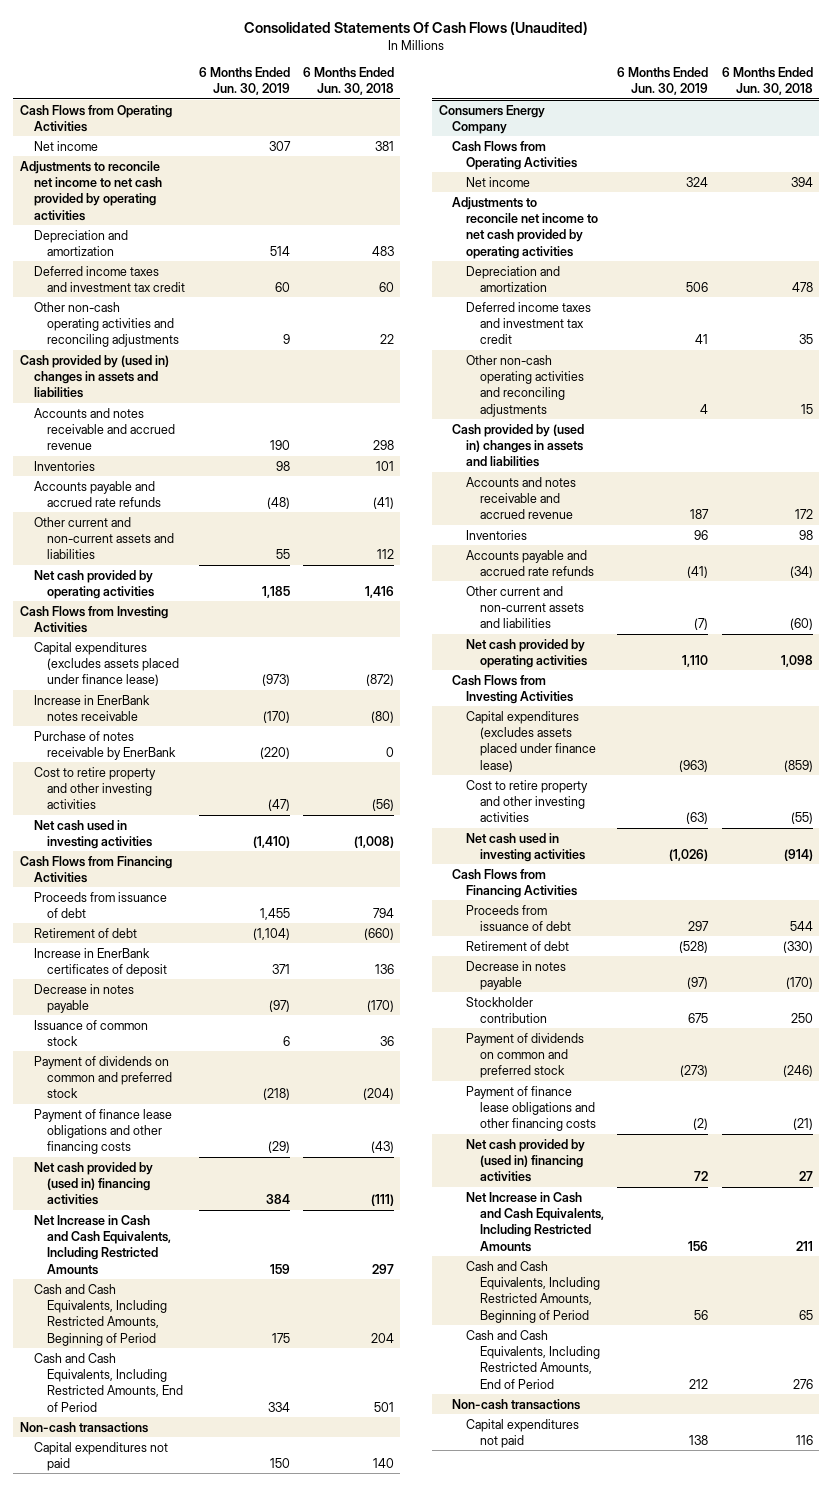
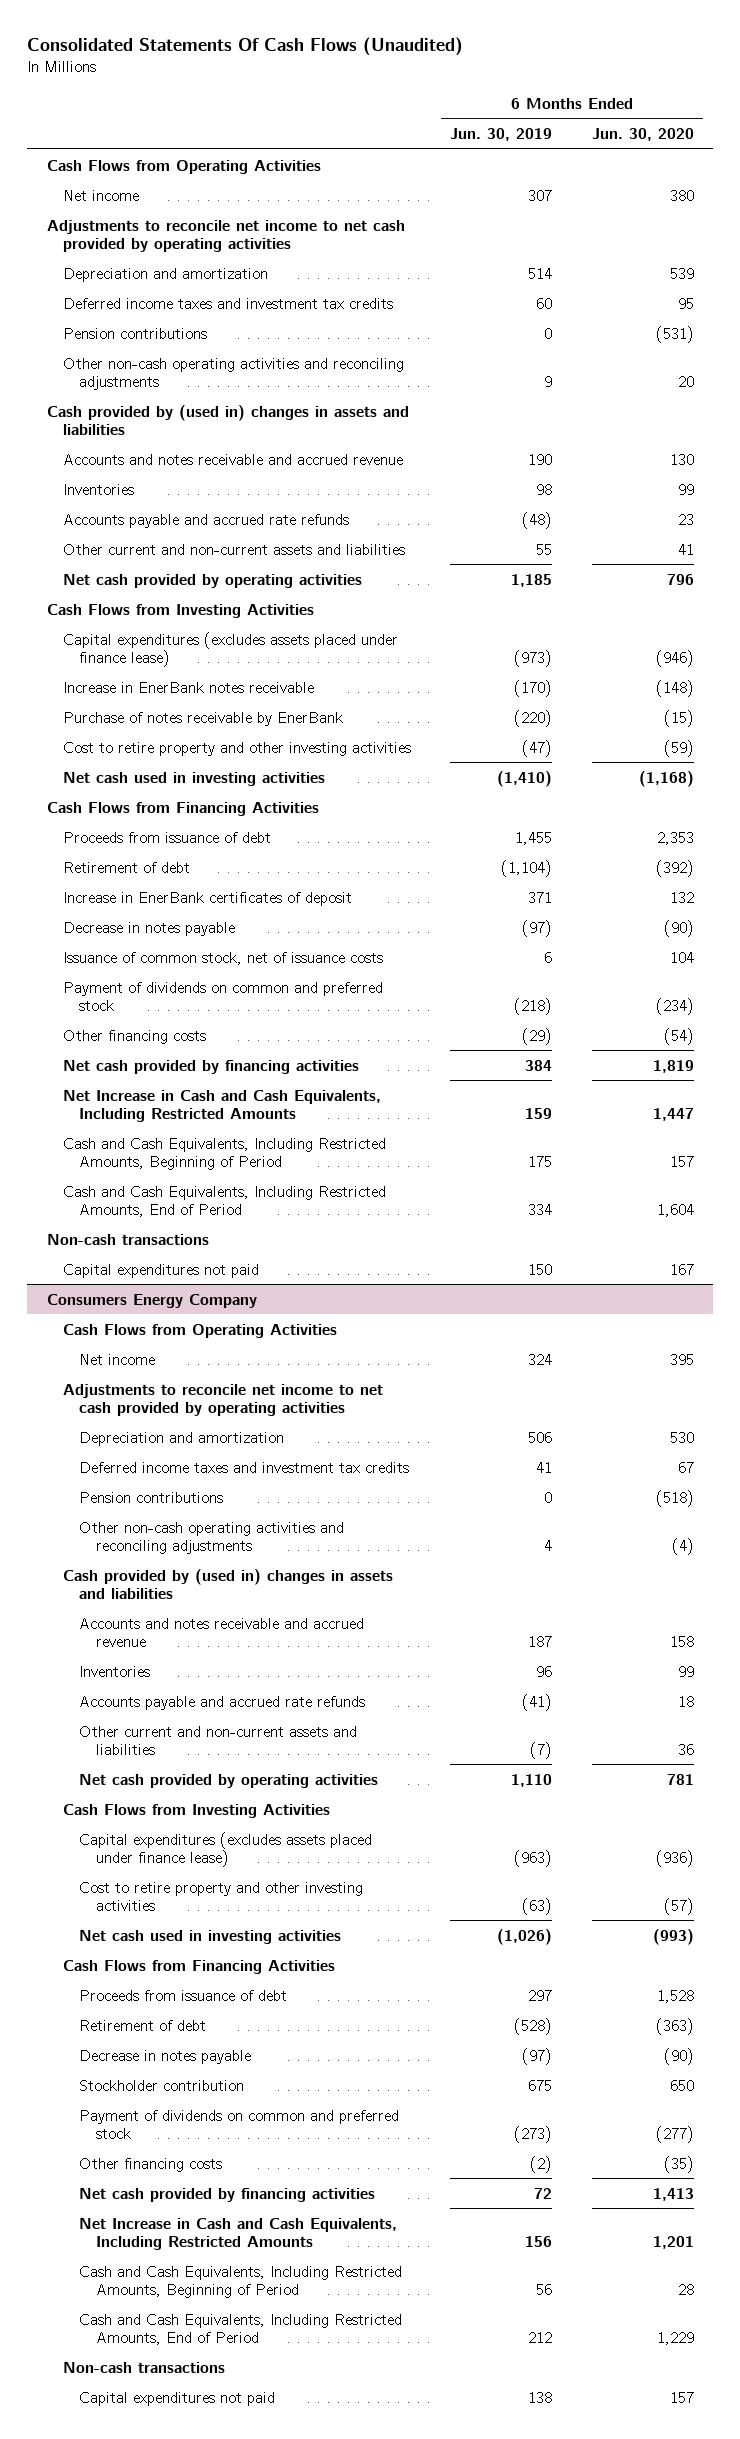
[302,67,394,96] 6 Months Ended Jun. 30, 2018 -> none
none -> [591,128,694,142] Jun. 30, 2020
[33,265,186,292] Deferred income taxes and investment tax credit -> [63,297,394,309] Deferred income taxes and investment tax credits
none -> [63,327,208,339] Pension contributions
[33,1019,148,1046] Issuance of common stock -> [63,951,384,965] Issuance of common stock, net of issuance costs
[33,1108,172,1155] Payment of finance lease obligations and other financing costs -> [63,1029,207,1044] Other financing costs
[33,1161,153,1206] Net cash provided by (used in) financing activities -> [63,1059,360,1074] Net cash provided by financing activities
[466,301,592,345] Deferred income taxes and investment tax credit -> [79,1461,410,1473] Deferred income taxes and investment tax credits
none -> [79,1491,224,1503] Pension contributions
[466,1085,596,1132] Payment of finance lease obligations and other financing costs -> [79,2157,223,2172] Other financing costs
[466,1138,586,1183] Net cash provided by (used in) financing activities -> [79,2187,376,2202] Net cash provided by financing activities

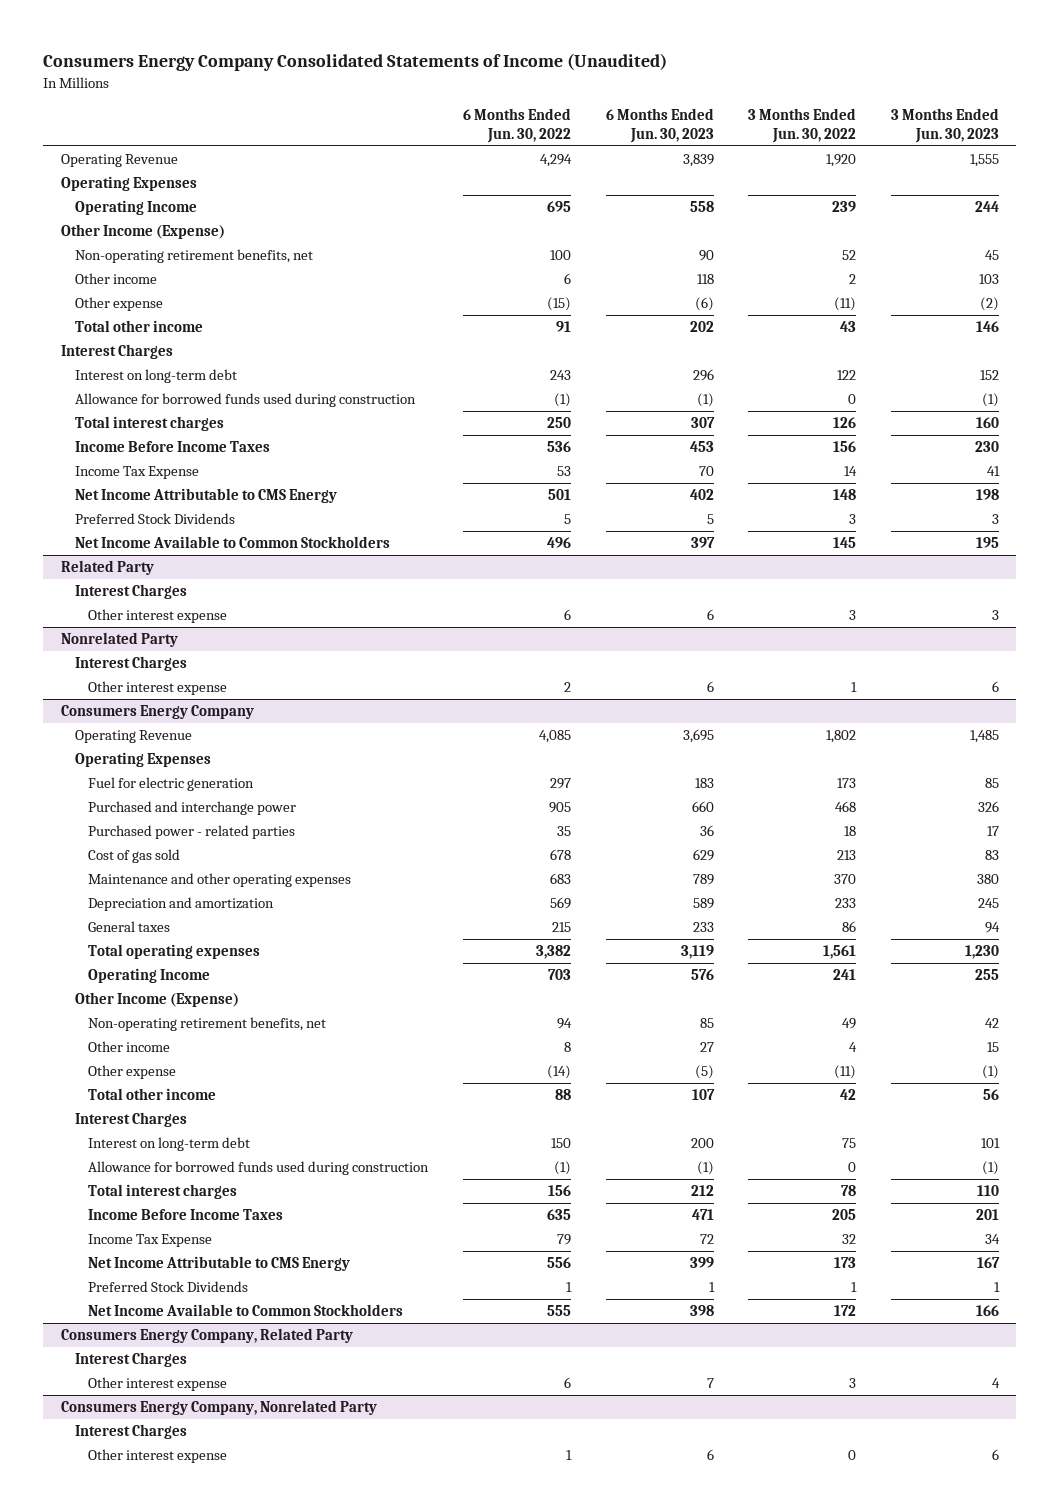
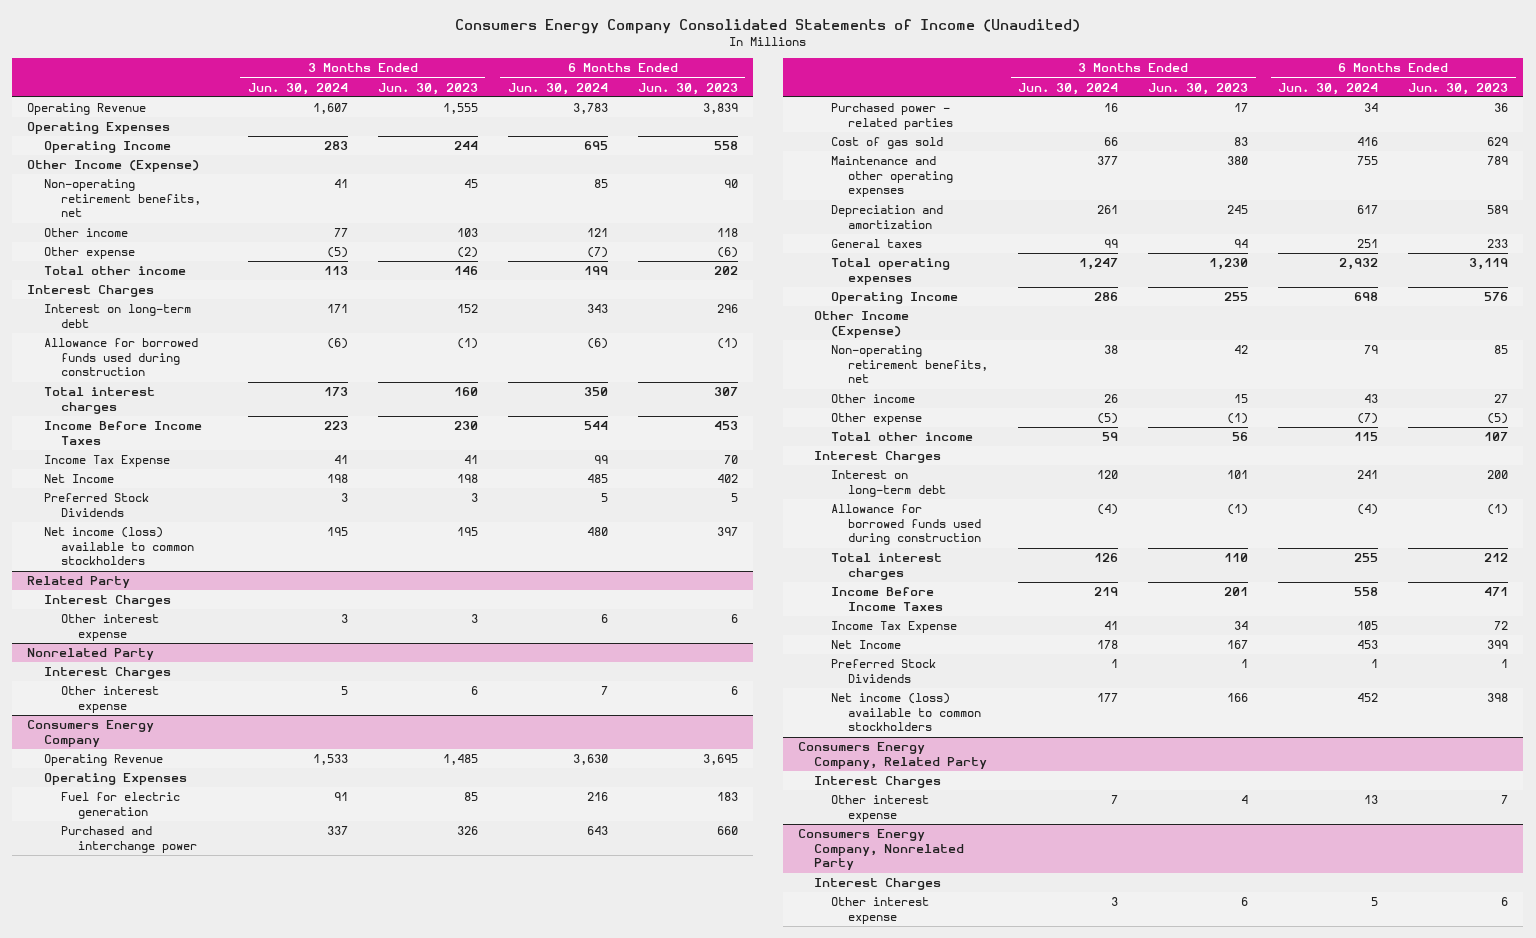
[462,107,571,144] 6 Months Ended Jun. 30, 2022 -> none
[748,107,857,144] 3 Months Ended Jun. 30, 2022 -> none
none -> [247,82,348,95] Jun. 30, 2024
none -> [507,82,608,95] Jun. 30, 2024
[74,487,337,503] Net Income Attributable to CMS Energy -> [43,474,114,484] Net Income
[74,535,390,548] Net Income Available to Common Stockholders -> [43,527,194,566] Net income (loss) available to common stockholders
[88,1255,351,1271] Net Income Attributable to CMS Energy -> [831,640,902,650] Net Income
[88,1303,404,1316] Net Income Available to Common Stockholders -> [831,693,982,732] Net income (loss) available to common stockholders

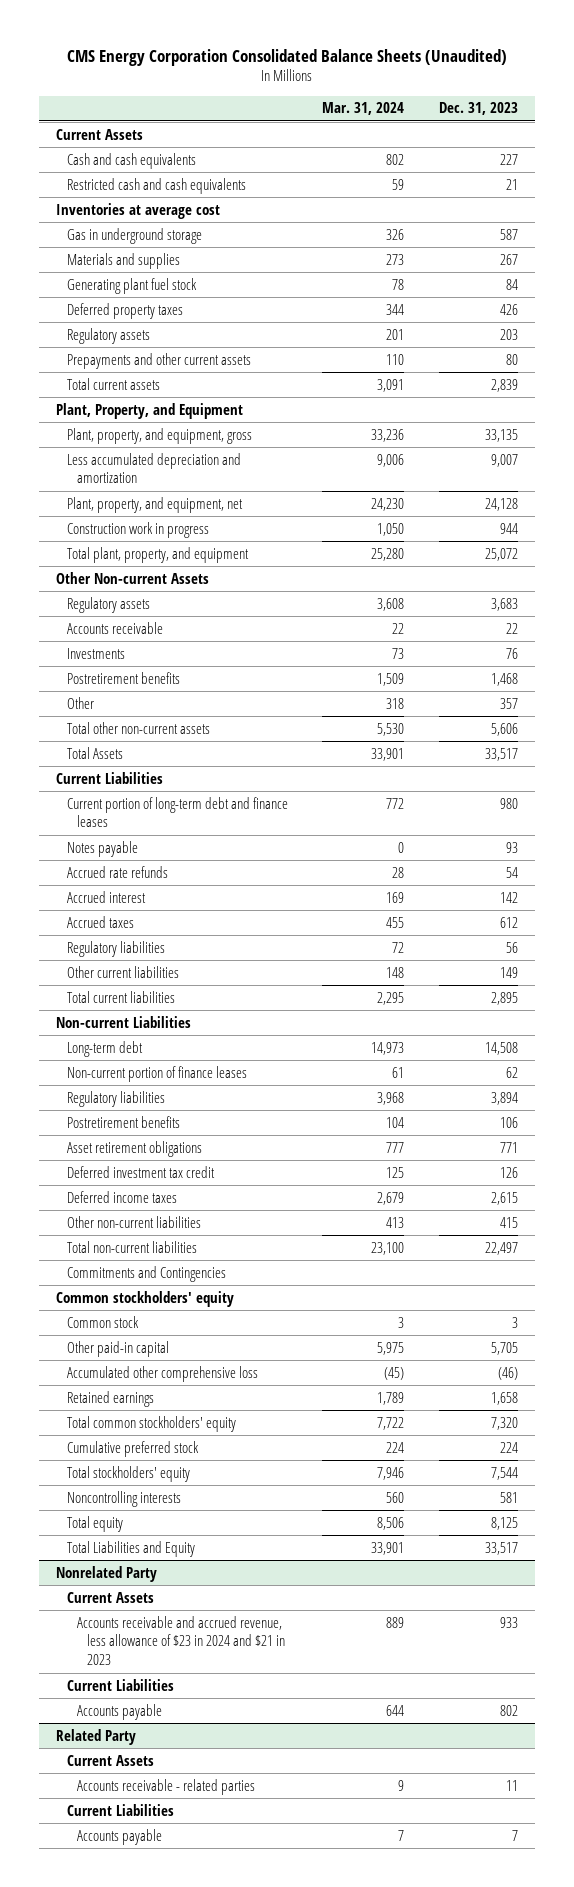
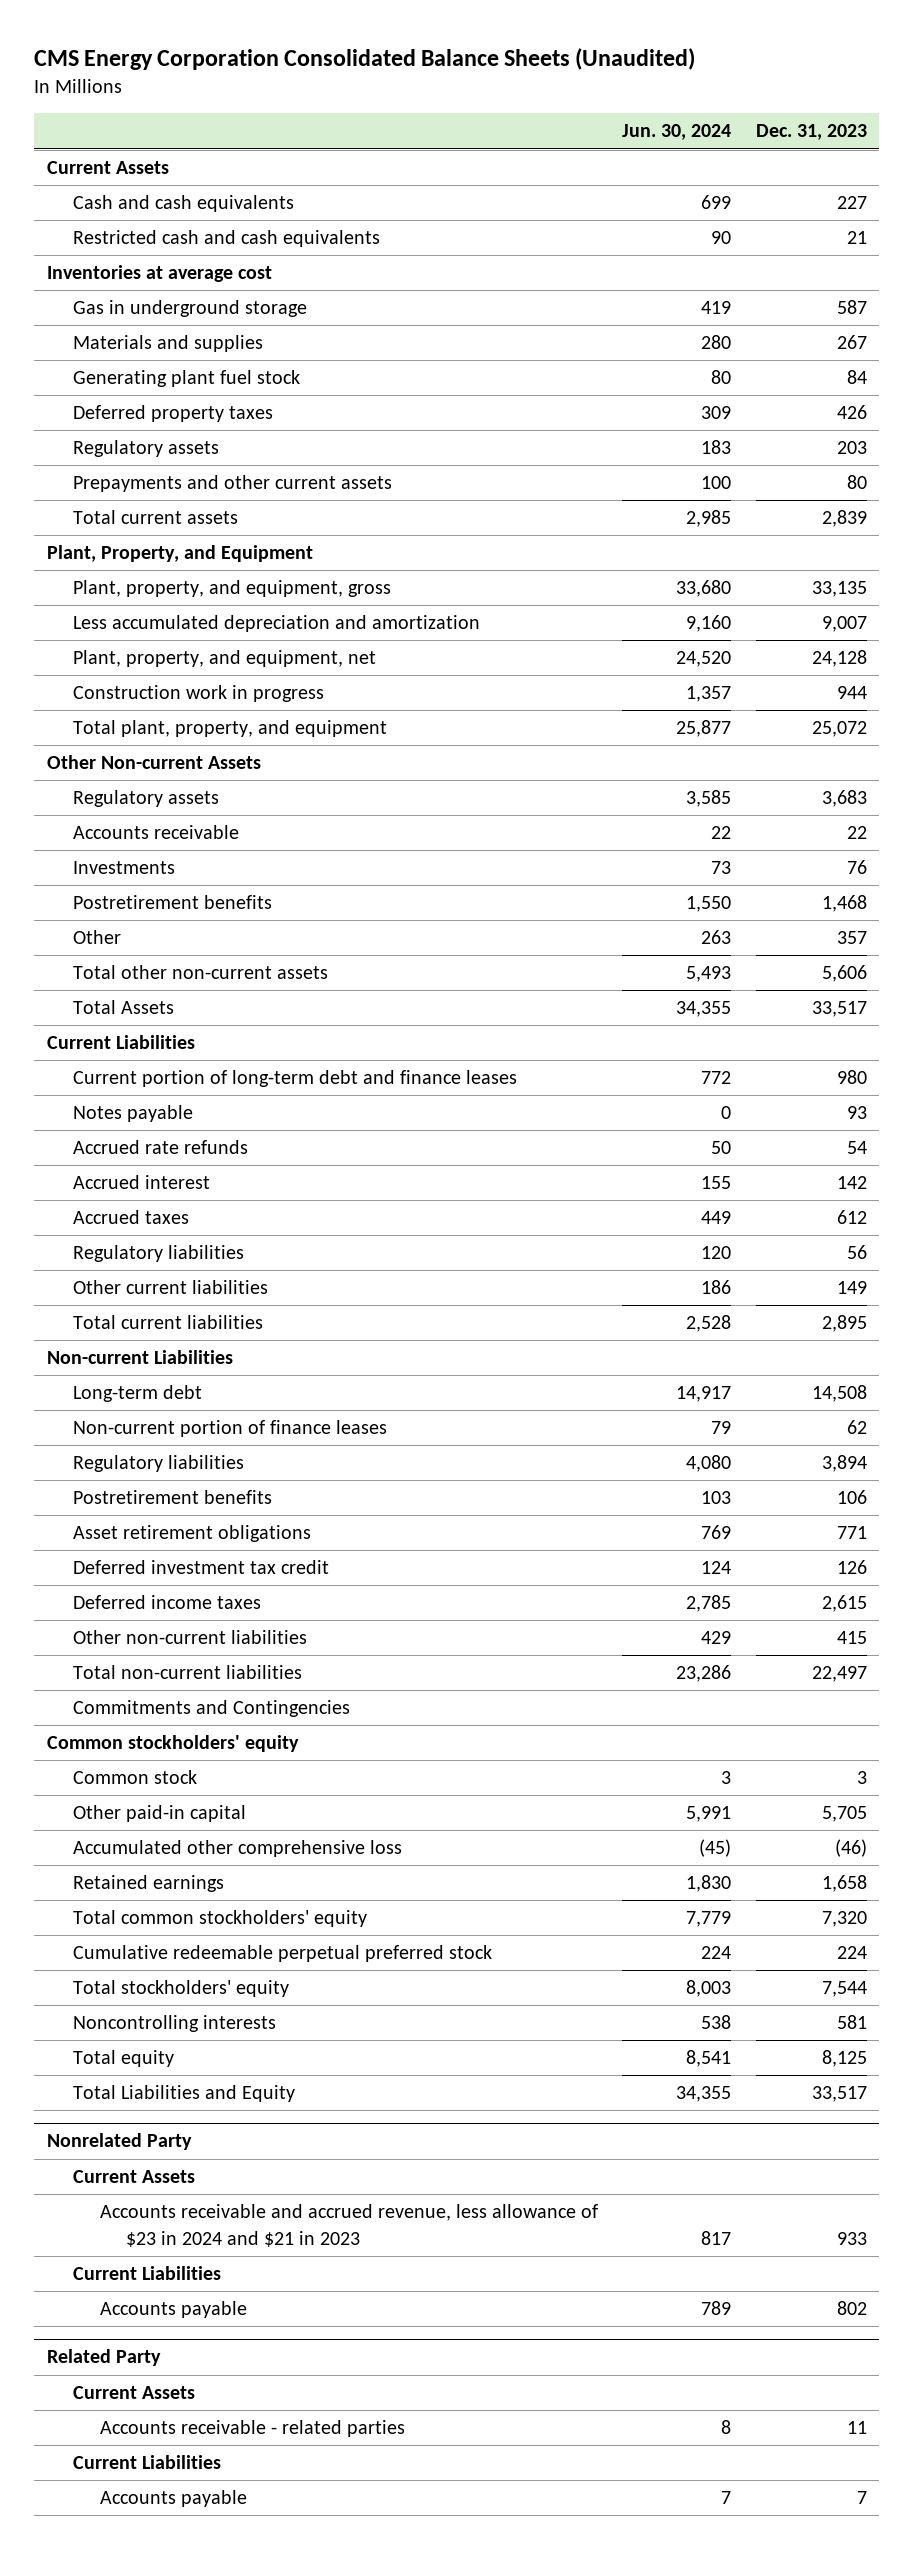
[322,102,405,116] Mar. 31, 2024 -> none
none -> [622,124,732,141] Jun. 30, 2024
[66,1440,199,1457] Cumulative preferred stock -> [73,1945,493,1963] Cumulative redeemable perpetual preferred stock

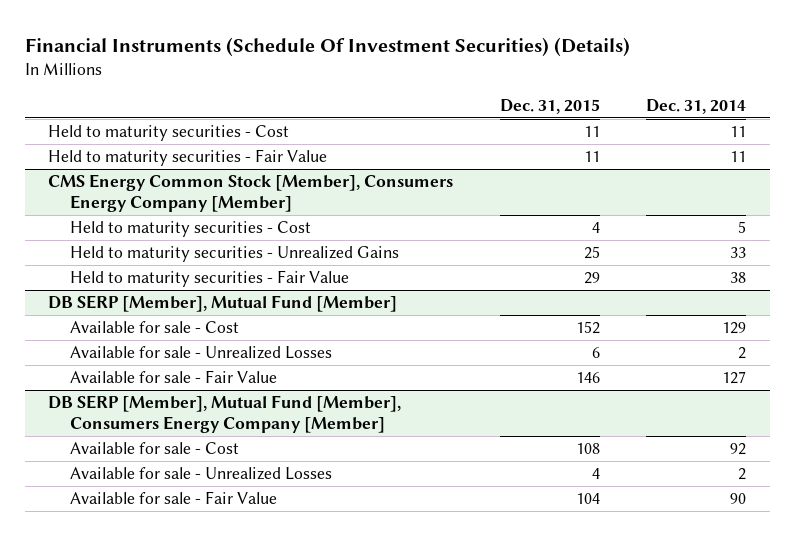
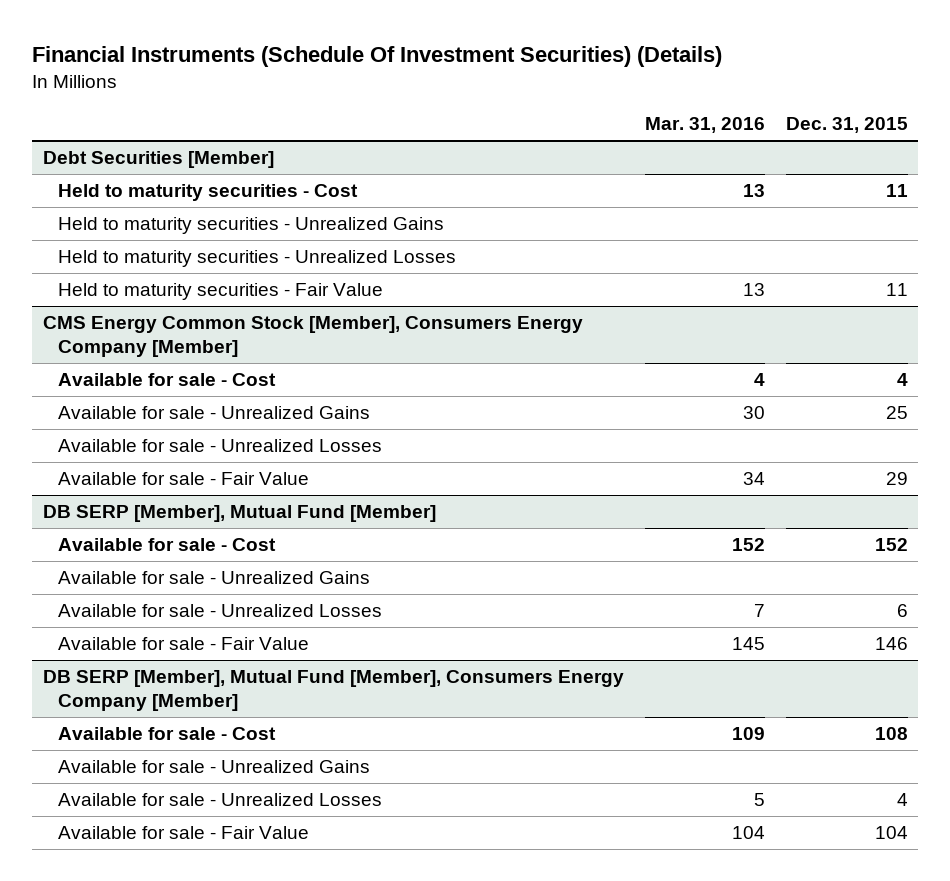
[646,98,747,114] Dec. 31, 2014 -> none
none -> [644,117,765,134] Mar. 31, 2016
none -> [42,151,274,169] Debt Securities [Member]
none -> [57,217,444,235] Held to maturity securities - Unrealized Gains
none -> [57,250,456,268] Held to maturity securities - Unrealized Losses
[69,221,311,238] Held to maturity securities - Cost -> none
[69,246,399,263] Held to maturity securities - Unrealized Gains -> none
[69,270,349,288] Held to maturity securities - Fair Value -> none
none -> [57,373,276,387] Available for sale - Cost
none -> [57,406,370,420] Available for sale - Unrealized Gains
none -> [57,439,382,453] Available for sale - Unrealized Losses
none -> [57,472,309,486] Available for sale - Fair Value
none -> [57,571,370,585] Available for sale - Unrealized Gains
none -> [57,760,370,774] Available for sale - Unrealized Gains

